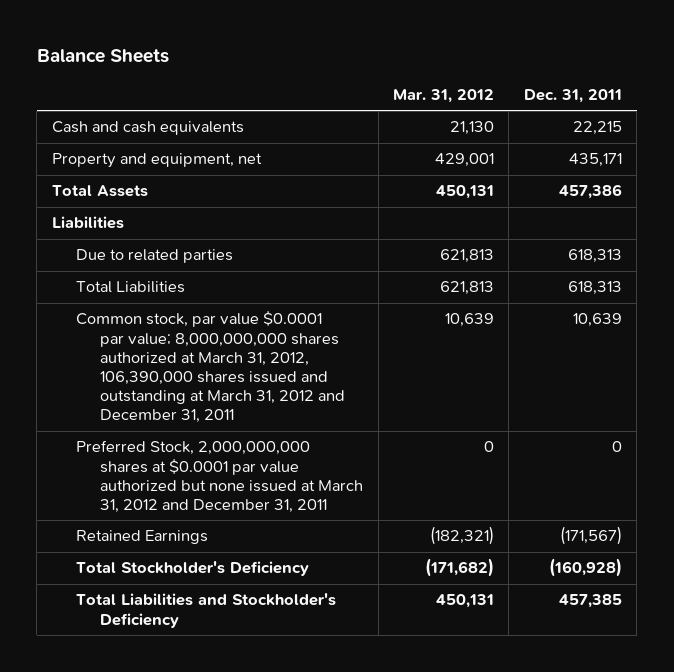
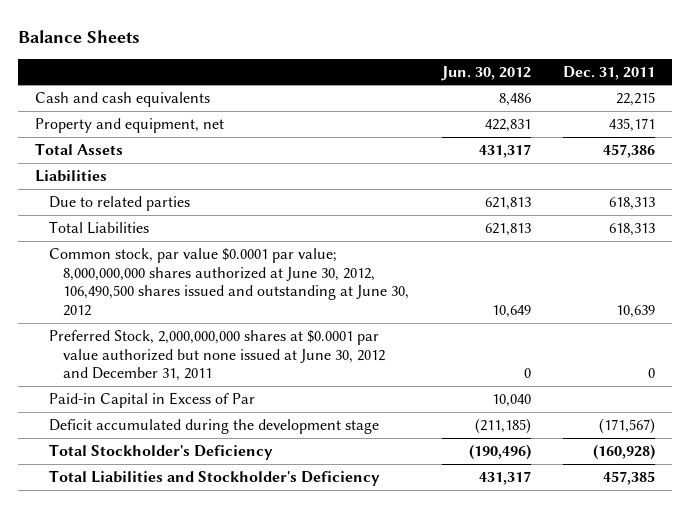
[393,89,495,104] Mar. 31, 2012 -> none
none -> [440,65,531,81] Jun. 30, 2012
[75,311,346,424] Common stock, par value $0.0001 par value; 8,000,000,000 shares authorized at March 31, 2012, 106,390,000 shares issued and outstanding at March 31, 2012 and December 31, 2011 -> [48,247,409,316] Common stock, par value $0.0001 par value; 8,000,000,000 shares authorized at June 30, 2012, 106,490,500 shares issued and outstanding at June 30, 2012
[75,440,364,513] Preferred Stock, 2,000,000,000 shares at $0.0001 par value authorized but none issued at March 31, 2012 and December 31, 2011 -> [48,329,385,382] Preferred Stock, 2,000,000,000 shares at $0.0001 par value authorized but none issued at June 30, 2012 and December 31, 2011
none -> [48,391,255,408] Paid-in Capital in Excess of Par
[75,530,208,545] Retained Earnings -> [48,418,379,434] Deficit accumulated during the development stage

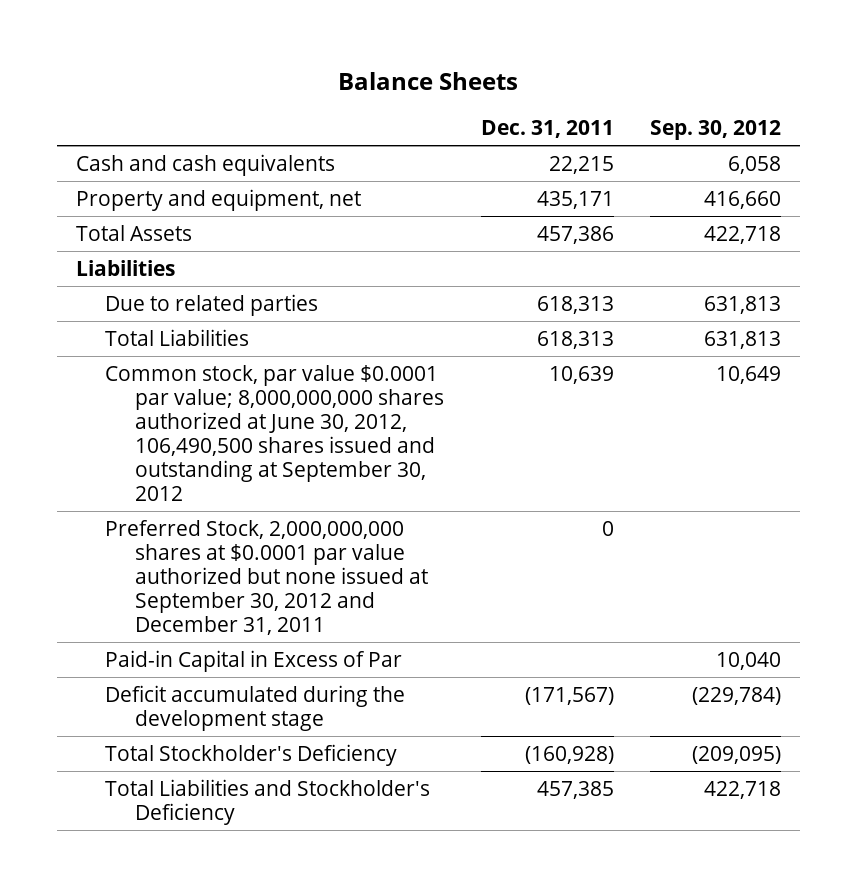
[440,65,531,81] Jun. 30, 2012 -> none
none -> [650,120,782,141] Sep. 30, 2012
[48,247,409,316] Common stock, par value $0.0001 par value; 8,000,000,000 shares authorized at June 30, 2012, 106,490,500 shares issued and outstanding at June 30, 2012 -> [105,364,445,501] Common stock, par value $0.0001 par value; 8,000,000,000 shares authorized at June 30, 2012, 106,490,500 shares issued and outstanding at September 30, 2012
[48,329,385,382] Preferred Stock, 2,000,000,000 shares at $0.0001 par value authorized but none issued at June 30, 2012 and December 31, 2011 -> [105,519,429,635] Preferred Stock, 2,000,000,000 shares at $0.0001 par value authorized but none issued at September 30, 2012 and December 31, 2011

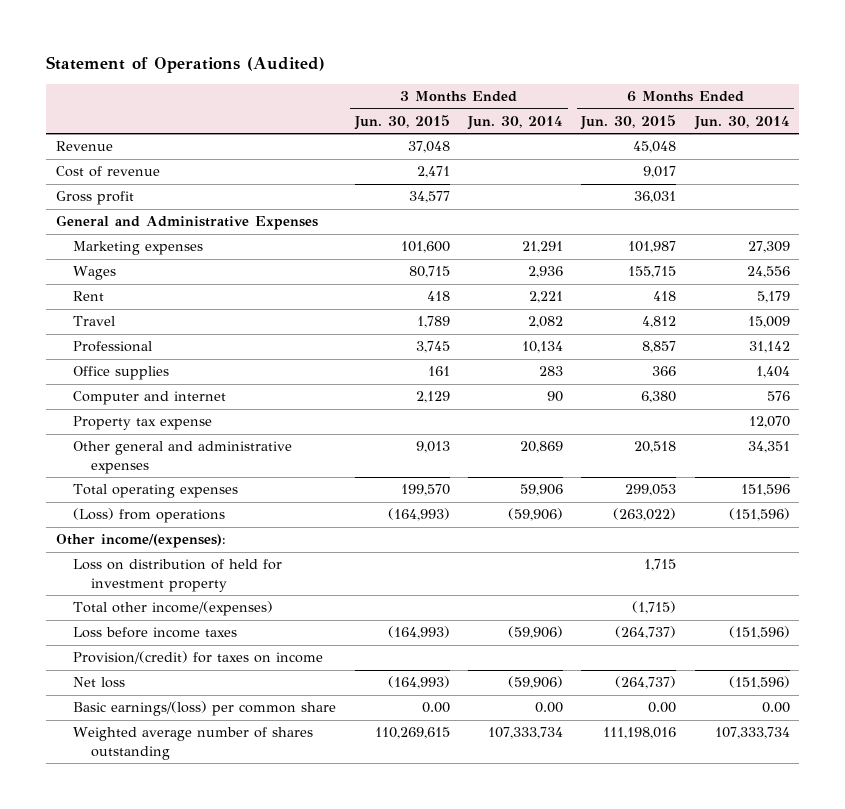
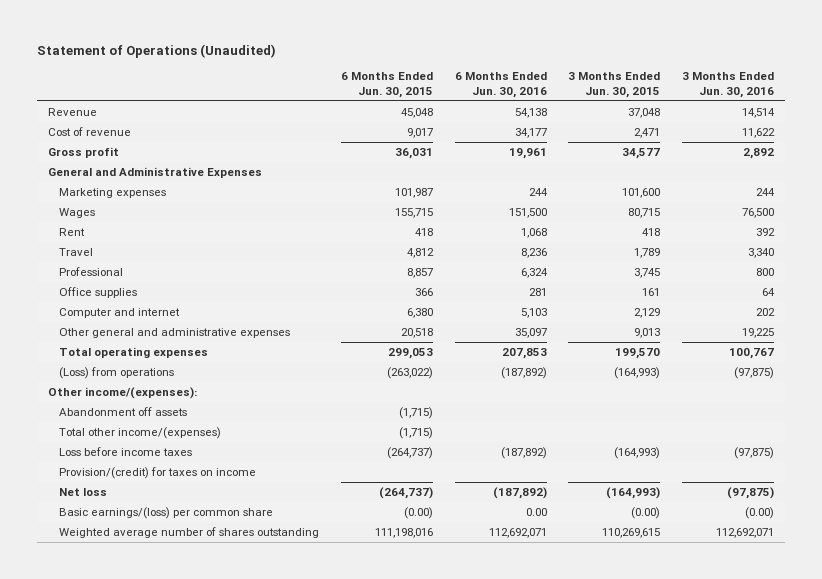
[46,56,326,74] Statement of Operations (Audited) -> [36,43,276,58] Statement of Operations (Unaudited)
[467,115,564,130] Jun. 30, 2014 -> none
[693,115,790,130] Jun. 30, 2014 -> none
none -> [454,72,547,98] 6 Months Ended Jun. 30, 2016
none -> [682,72,775,98] 3 Months Ended Jun. 30, 2016
[73,416,213,431] Property tax expense -> none
[73,559,283,592] Loss on distribution of held for investment property -> none
none -> [59,407,188,417] Abandonment off assets
[421,702,450,714] 0.00 -> [631,507,661,520] (0.00)
[648,702,677,714] 0.00 -> [403,507,433,520] (0.00)

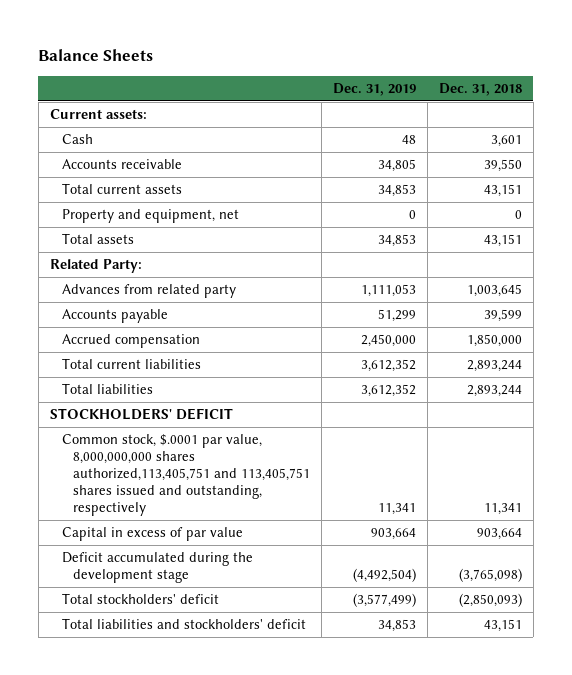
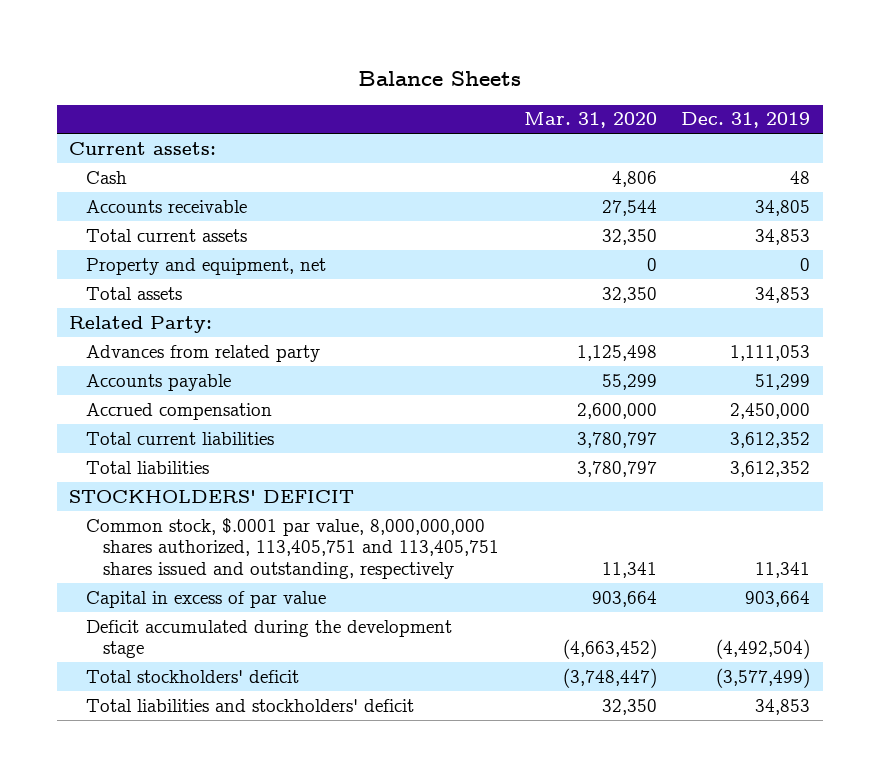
[438,82,522,96] Dec. 31, 2018 -> none
none -> [523,112,657,129] Mar. 31, 2020
[61,434,311,517] Common stock, $.0001 par value, 8,000,000,000 shares authorized,113,405,751 and 113,405,751 shares issued and outstanding, respectively -> [86,517,500,579] Common stock, $.0001 par value, 8,000,000,000 shares authorized, 113,405,751 and 113,405,751 shares issued and outstanding, respectively

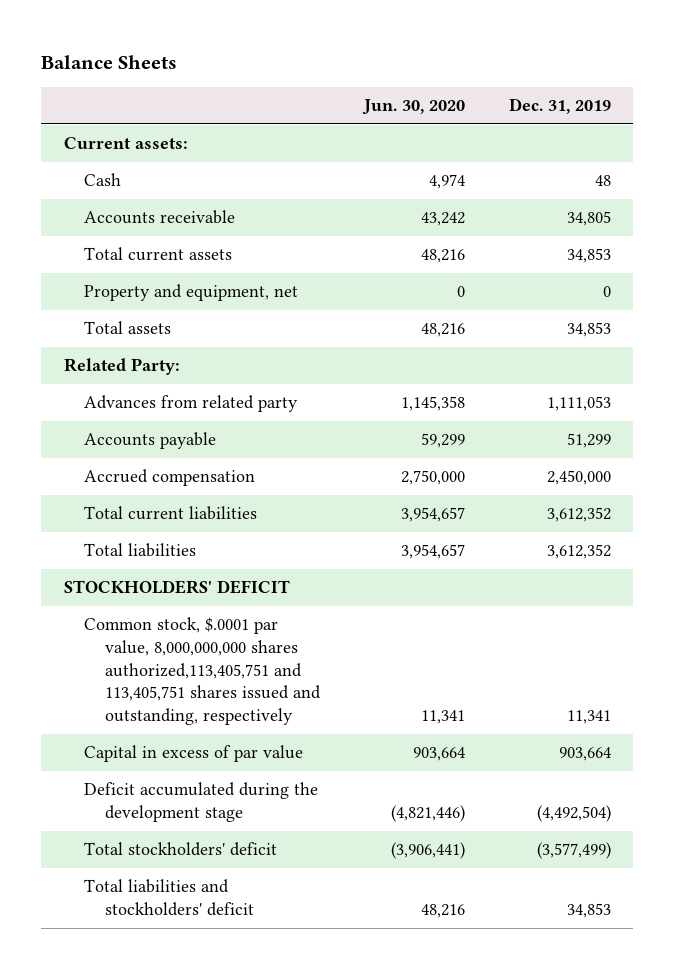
[523,112,657,129] Mar. 31, 2020 -> none
none -> [361,99,465,116] Jun. 30, 2020
[86,517,500,579] Common stock, $.0001 par value, 8,000,000,000 shares authorized, 113,405,751 and 113,405,751 shares issued and outstanding, respectively -> [84,617,321,726] Common stock, $.0001 par value, 8,000,000,000 shares authorized,113,405,751 and 113,405,751 shares issued and outstanding, respectively

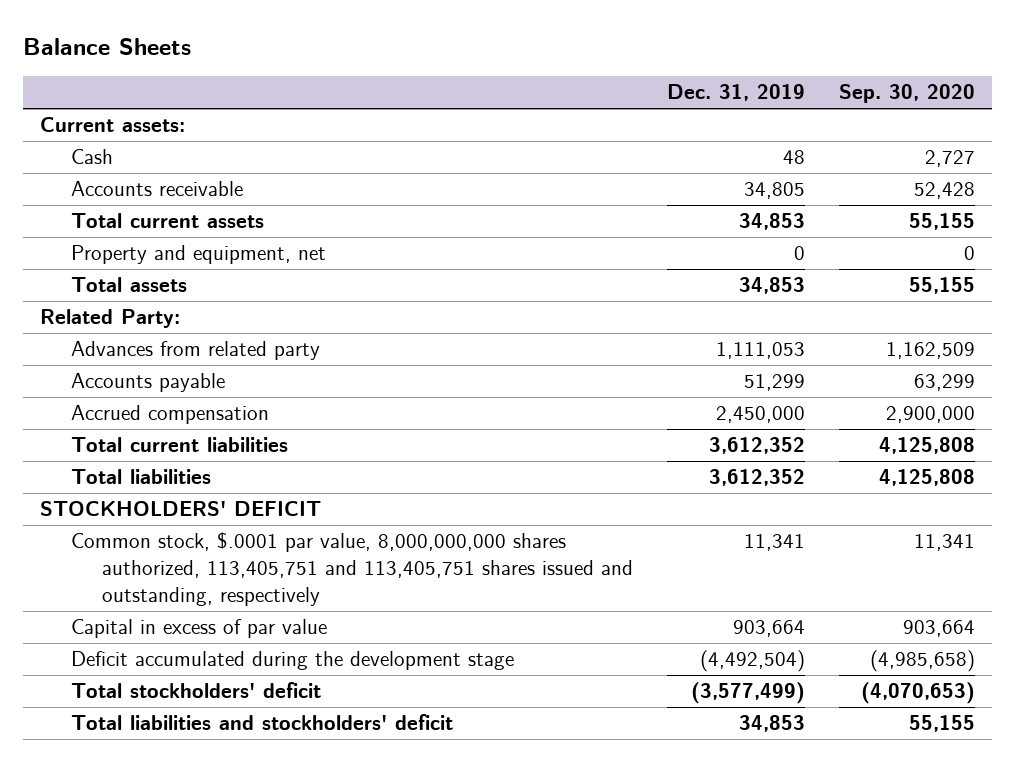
[361,99,465,116] Jun. 30, 2020 -> none
none -> [839,84,976,104] Sep. 30, 2020
[84,617,321,726] Common stock, $.0001 par value, 8,000,000,000 shares authorized,113,405,751 and 113,405,751 shares issued and outstanding, respectively -> [70,532,633,606] Common stock, $.0001 par value, 8,000,000,000 shares authorized, 113,405,751 and 113,405,751 shares issued and outstanding, respectively

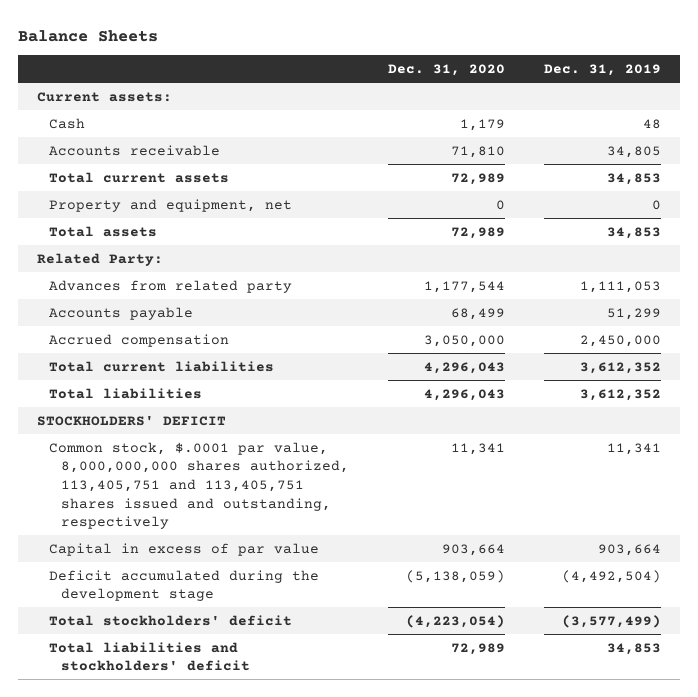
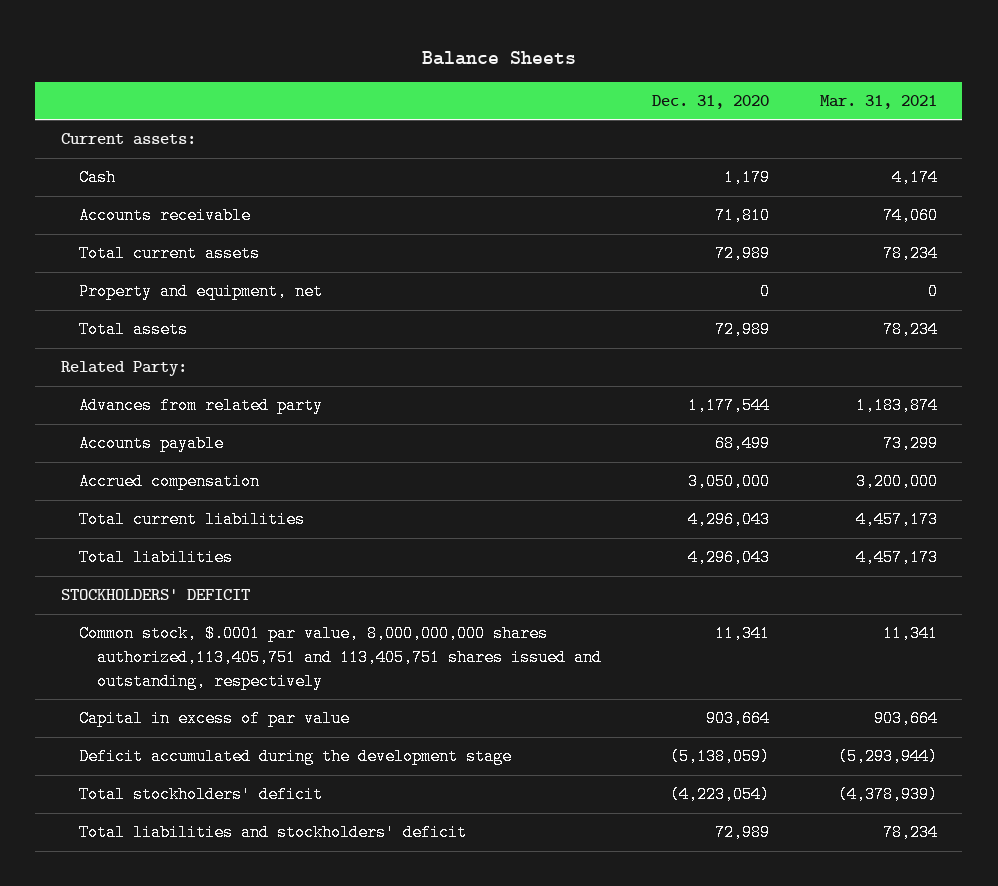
[543,63,661,76] Dec. 31, 2019 -> none
none -> [819,95,937,110] Mar. 31, 2021
[49,441,350,530] Common stock, $.0001 par value, 8,000,000,000 shares authorized, 113,405,751 and 113,405,751 shares issued and outstanding, respectively -> [78,625,602,690] Common stock, $.0001 par value, 8,000,000,000 shares authorized,113,405,751 and 113,405,751 shares issued and outstanding, respectively

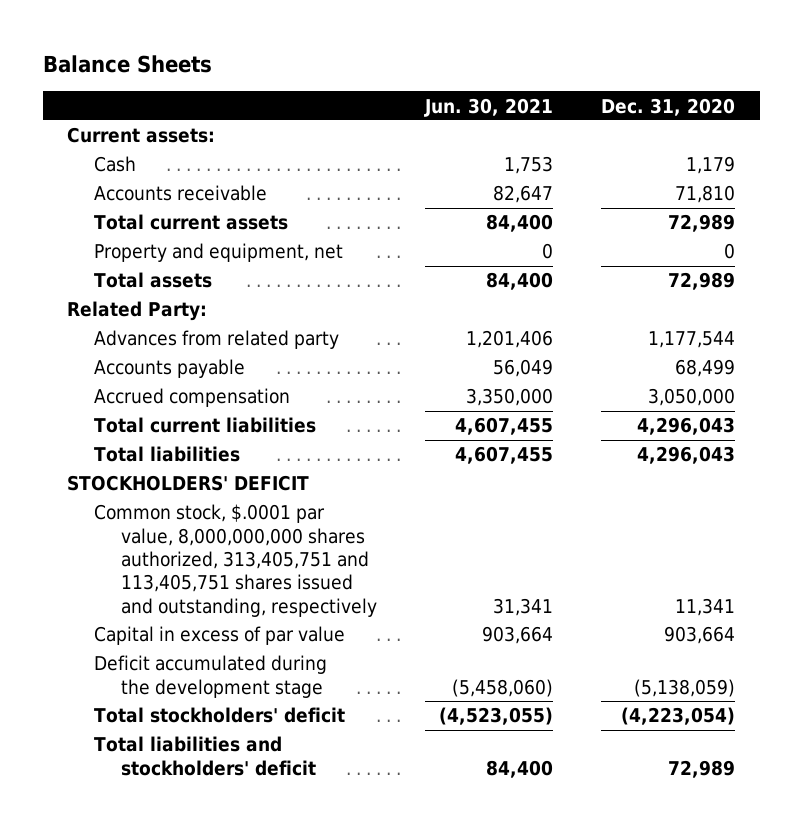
[819,95,937,110] Mar. 31, 2021 -> none
none -> [424,97,554,117] Jun. 30, 2021
[78,625,602,690] Common stock, $.0001 par value, 8,000,000,000 shares authorized,113,405,751 and 113,405,751 shares issued and outstanding, respectively -> [93,504,377,617] Common stock, $.0001 par value, 8,000,000,000 shares authorized, 313,405,751 and 113,405,751 shares issued and outstanding, respectively

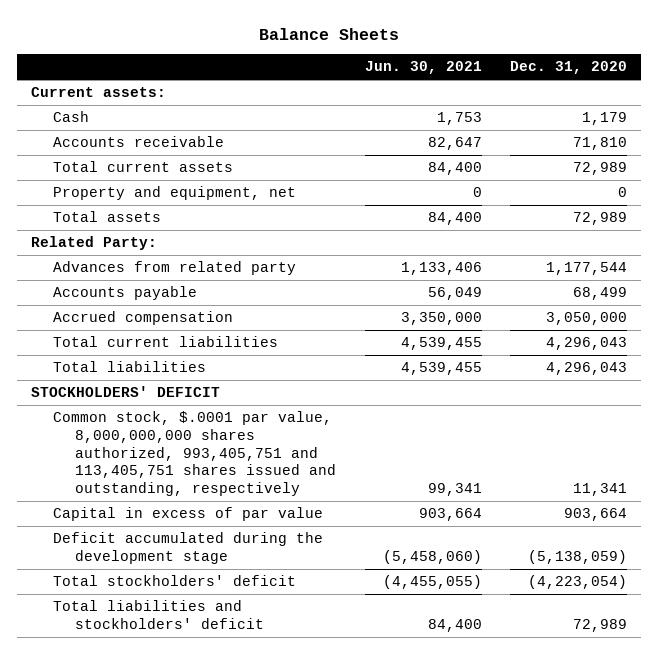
[466,330,554,349] 1,201,406 -> [400,262,482,276] 1,133,406
[455,417,554,436] 4,607,455 -> [400,337,482,351] 4,539,455
[455,446,554,465] 4,607,455 -> [400,362,482,376] 4,539,455
[93,504,377,617] Common stock, $.0001 par value, 8,000,000,000 shares authorized, 313,405,751 and 113,405,751 shares issued and outstanding, respectively -> [53,411,337,496] Common stock, $.0001 par value, 8,000,000,000 shares authorized, 993,405,751 and 113,405,751 shares issued and outstanding, respectively
[493,597,554,616] 31,341 -> [427,482,482,496] 99,341
[439,707,554,726] (4,523,055) -> [382,575,482,590] (4,455,055)

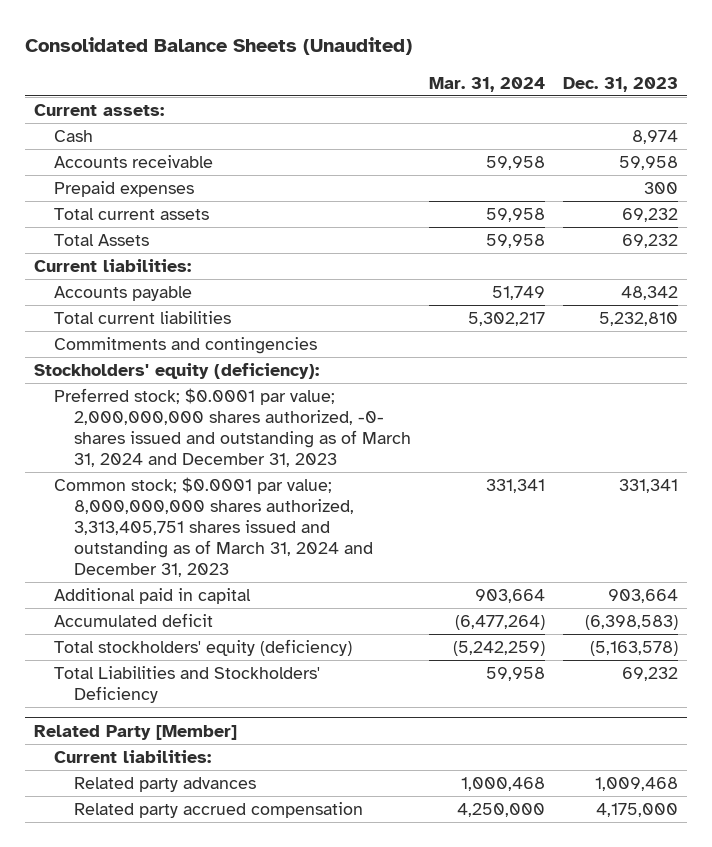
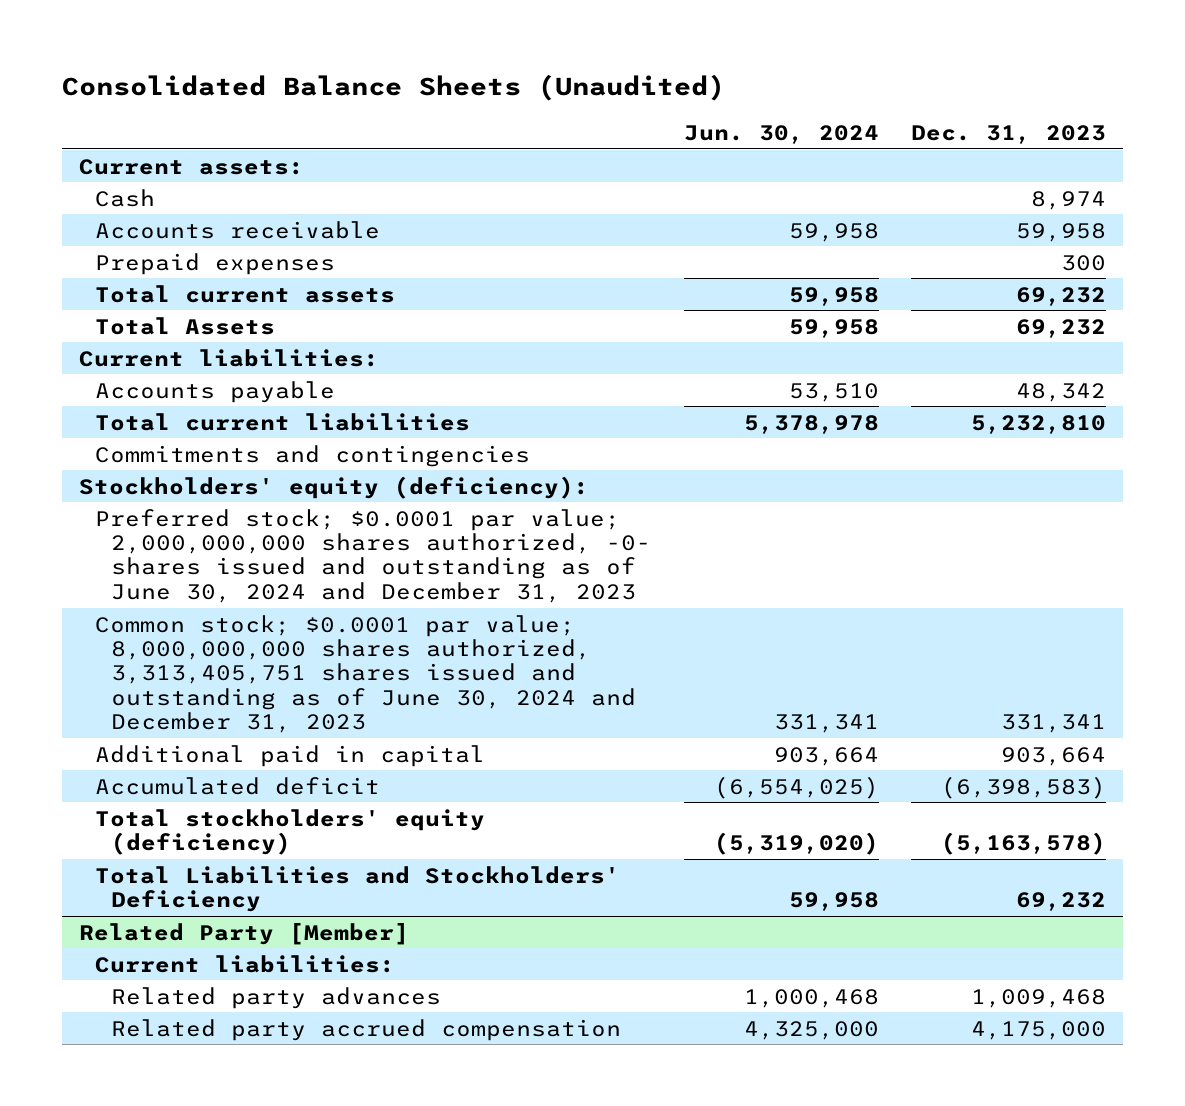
[428,76,545,92] Mar. 31, 2024 -> none
none -> [683,124,879,144] Jun. 30, 2024
[54,388,411,467] Preferred stock; $0.0001 par value; 2,000,000,000 shares authorized, -0- shares issued and outstanding as of March 31, 2024 and December 31, 2023 -> [94,508,651,603] Preferred stock; $0.0001 par value; 2,000,000,000 shares authorized, -0- shares issued and outstanding as of June 30, 2024 and December 31, 2023
[54,477,373,577] Common stock; $0.0001 par value; 8,000,000,000 shares authorized, 3,313,405,751 shares issued and outstanding as of March 31, 2024 and December 31, 2023 -> [94,614,636,734] Common stock; $0.0001 par value; 8,000,000,000 shares authorized, 3,313,405,751 shares issued and outstanding as of June 30, 2024 and December 31, 2023

